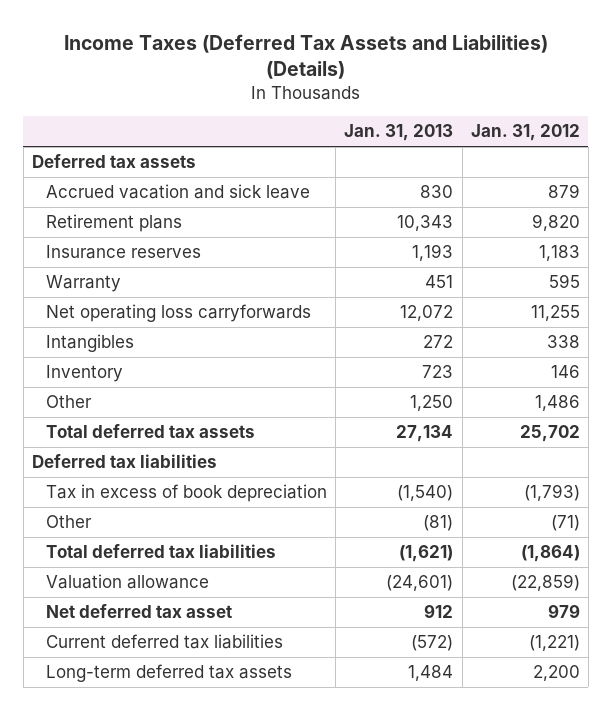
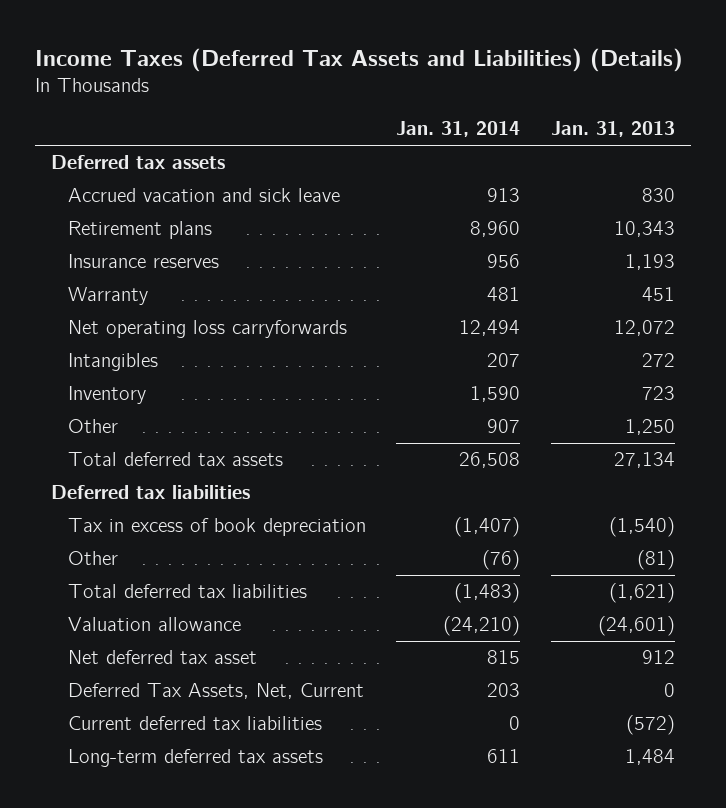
[470,124,580,142] Jan. 31, 2012 -> none
none -> [396,121,521,138] Jan. 31, 2014
none -> [67,683,364,700] Deferred Tax Assets, Net, Current

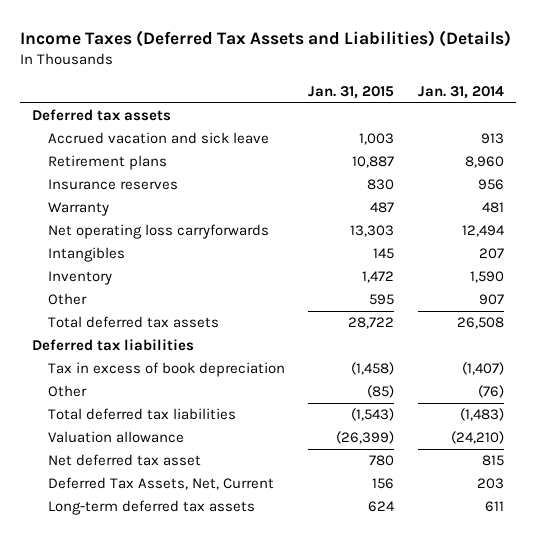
[551,121,676,138] Jan. 31, 2013 -> none
none -> [308,85,395,99] Jan. 31, 2015
[67,716,322,731] Current deferred tax liabilities -> none

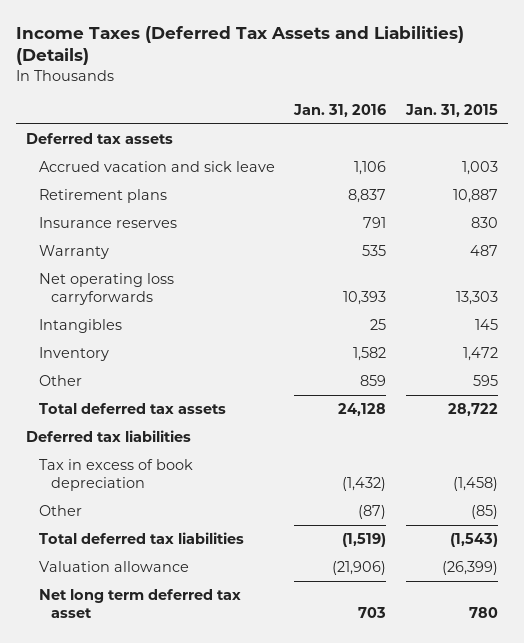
[417,85,504,99] Jan. 31, 2014 -> none
none -> [293,103,387,117] Jan. 31, 2016
[47,477,274,491] Deferred Tax Assets, Net, Current -> none
[47,500,255,516] Long-term deferred tax assets -> none
[47,454,201,467] Net deferred tax asset -> [38,589,241,619] Net long term deferred tax asset

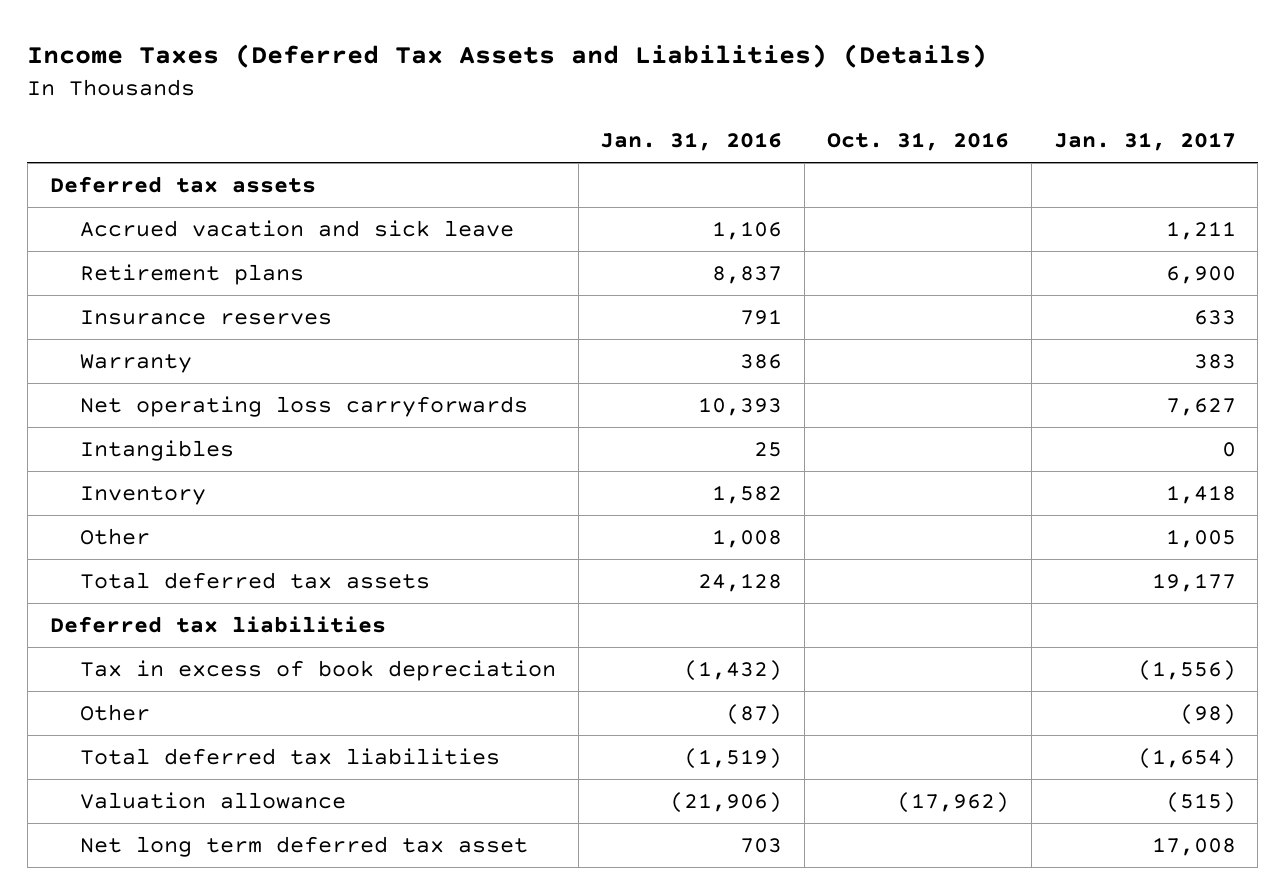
[404,103,498,117] Jan. 31, 2015 -> none
none -> [827,132,1010,152] Oct. 31, 2016
none -> [1053,132,1236,152] Jan. 31, 2017
[362,245,387,257] 535 -> [740,353,783,369] 386
[360,375,387,387] 859 -> [712,528,783,548] 1,008

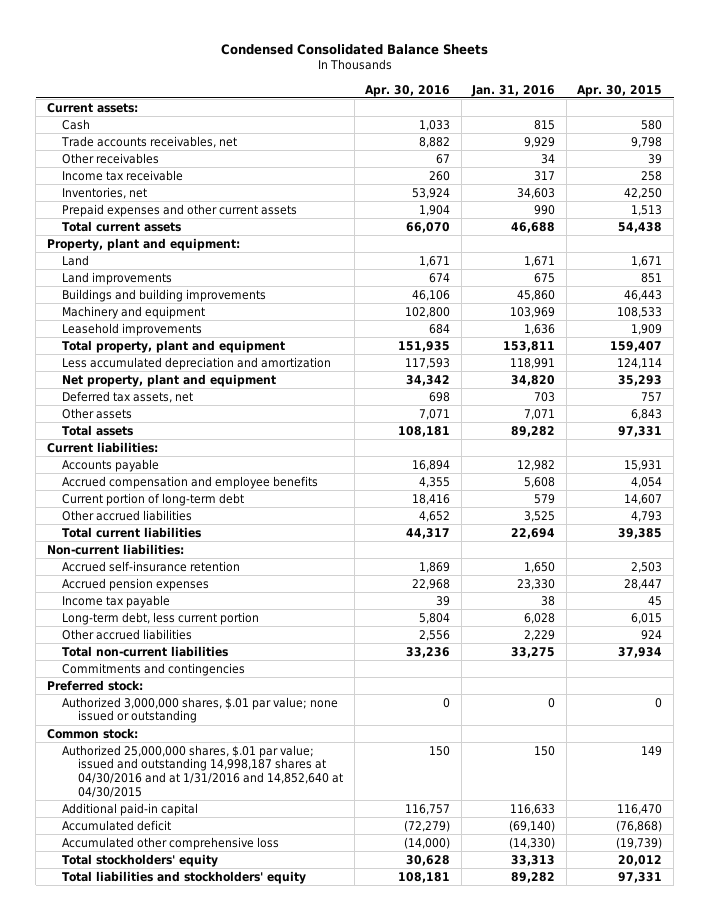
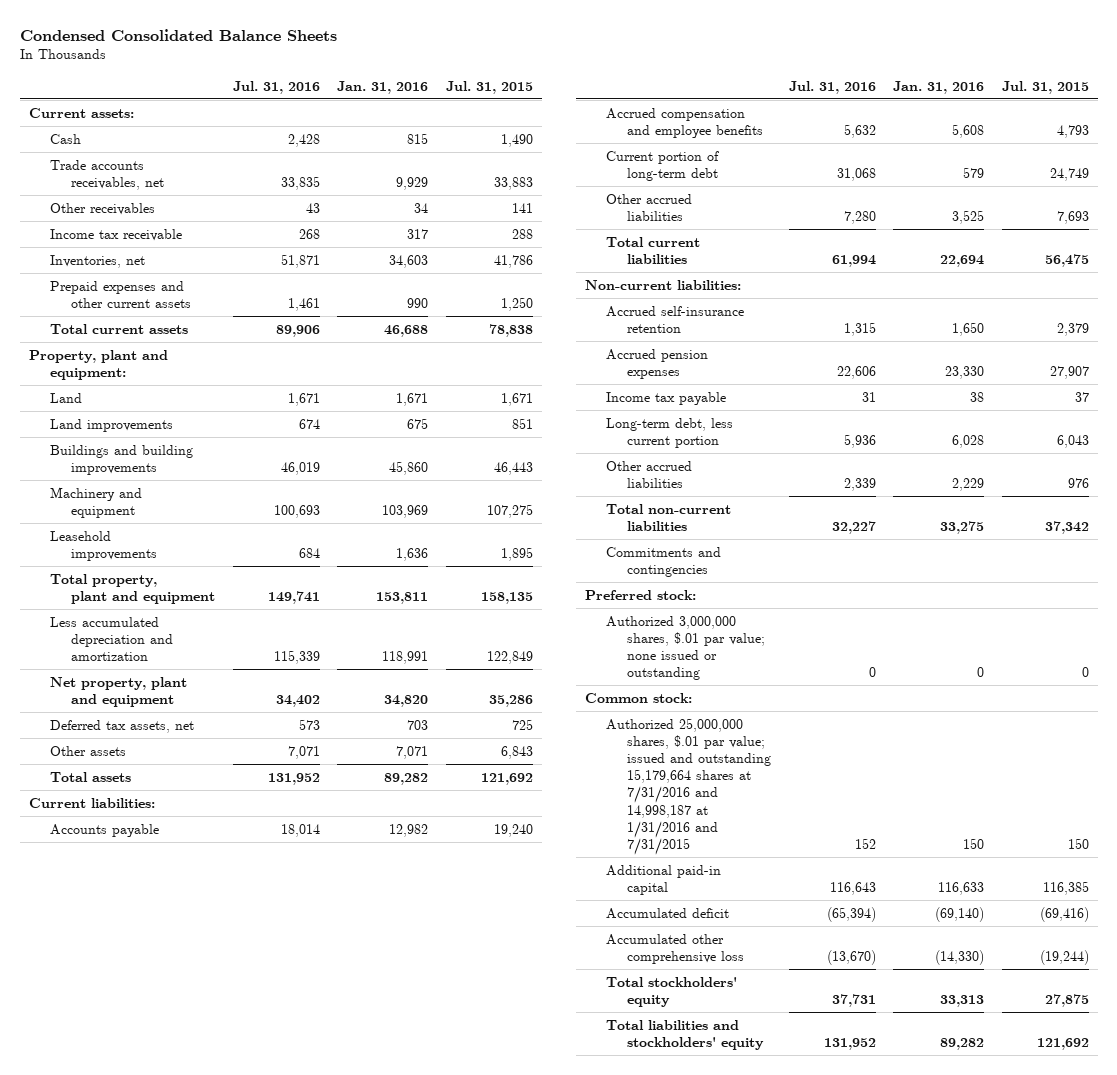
[365,84,451,97] Apr. 30, 2016 -> none
[577,84,663,97] Apr. 30, 2015 -> none
none -> [232,80,320,94] Jul. 31, 2016
none -> [445,80,533,94] Jul. 31, 2015
[62,744,344,798] Authorized 25,000,000 shares, $.01 par value; issued and outstanding 14,998,187 shares at 04/30/2016 and at 1/31/2016 and 14,852,640 at 04/30/2015 -> [605,717,772,855] Authorized 25,000,000 shares, $.01 par value; issued and outstanding 15,179,664 shares at 7/31/2016 and 14,998,187 at 1/31/2016 and 7/31/2015

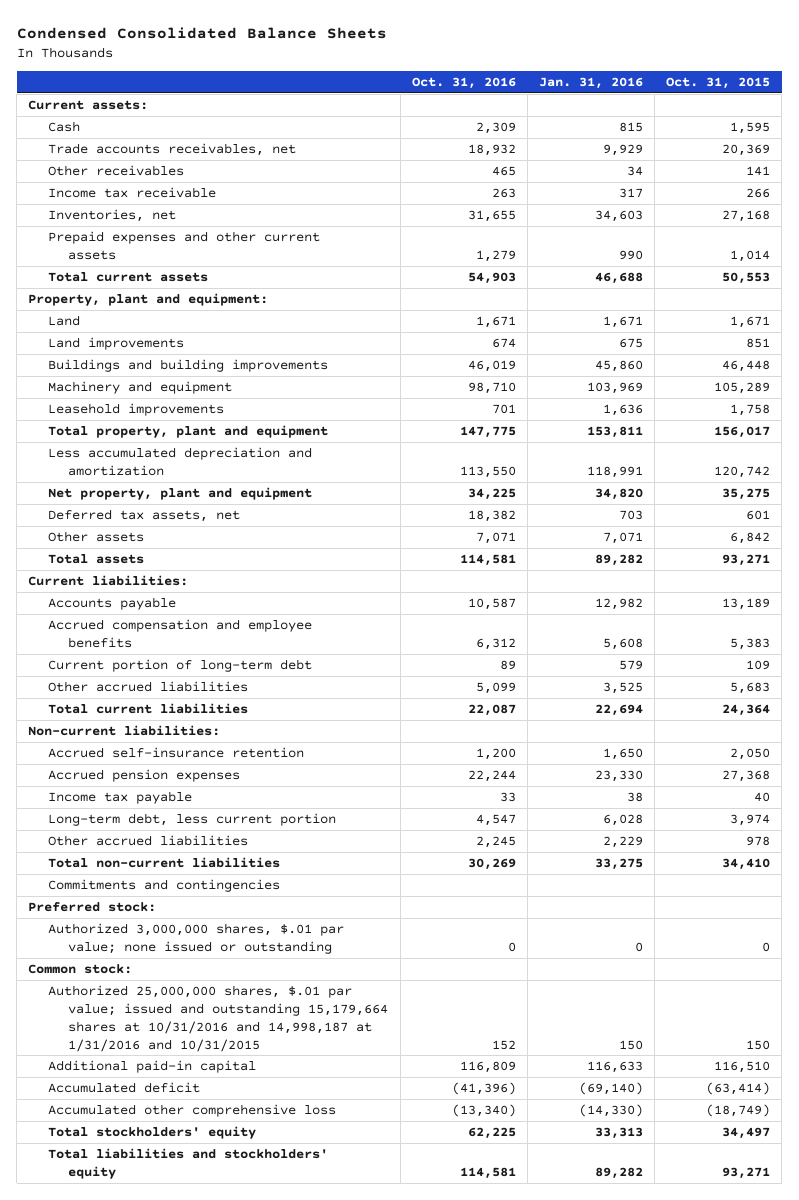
[232,80,320,94] Jul. 31, 2016 -> none
[445,80,533,94] Jul. 31, 2015 -> none
none -> [411,76,516,89] Oct. 31, 2016
none -> [666,76,771,89] Oct. 31, 2015
[605,717,772,855] Authorized 25,000,000 shares, $.01 par value; issued and outstanding 15,179,664 shares at 7/31/2016 and 14,998,187 at 1/31/2016 and 7/31/2015 -> [48,984,389,1052] Authorized 25,000,000 shares, $.01 par value; issued and outstanding 15,179,664 shares at 10/31/2016 and 14,998,187 at 1/31/2016 and 10/31/2015

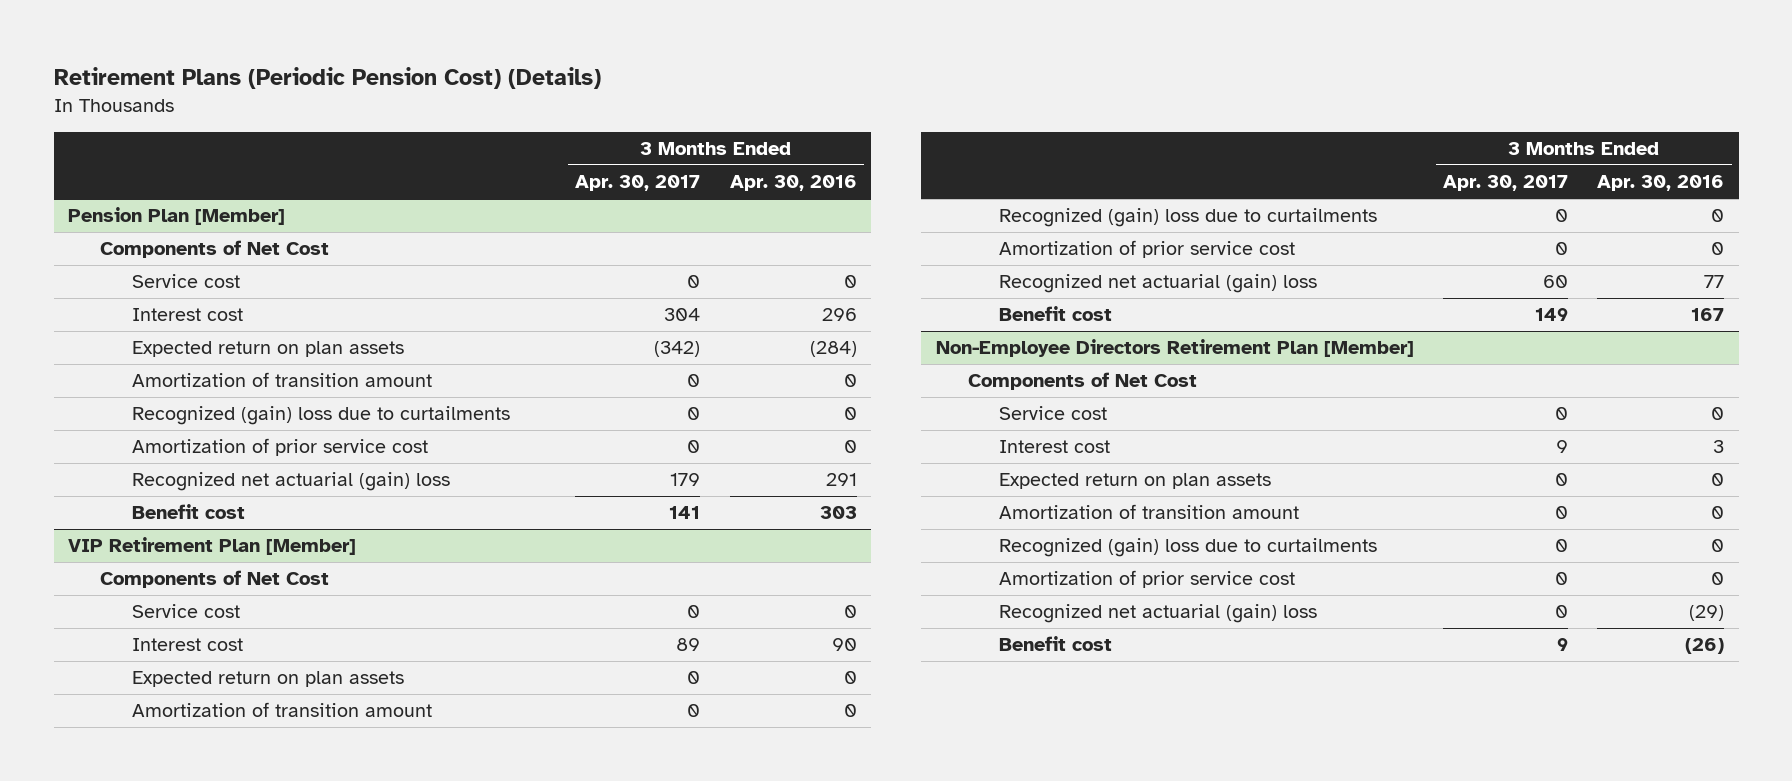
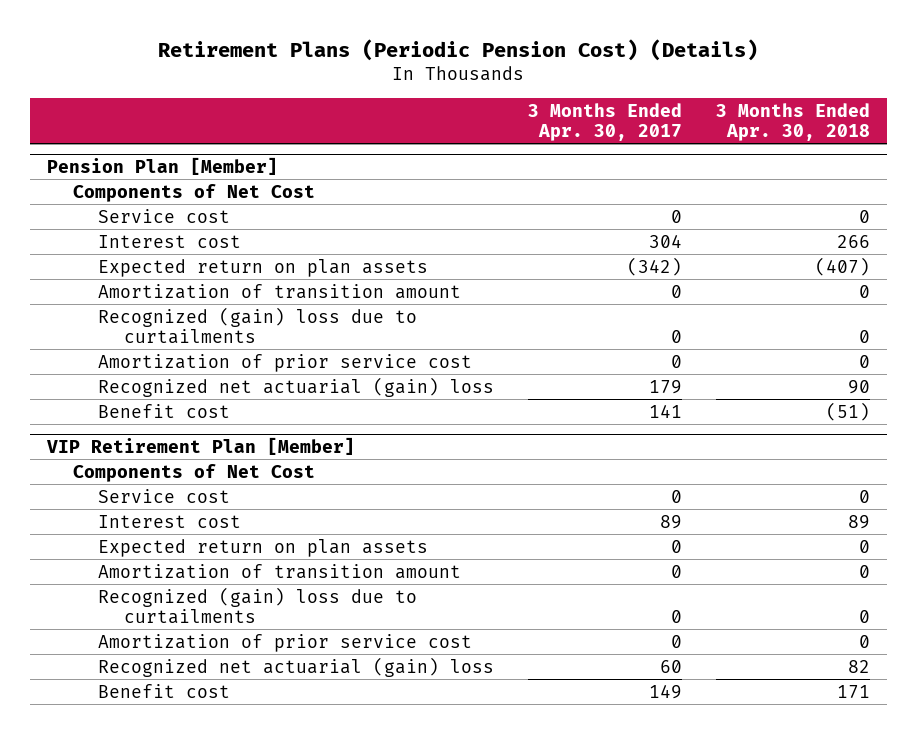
[729,175,857,192] Apr. 30, 2016 -> none
none -> [715,102,870,141] 3 Months Ended Apr. 30, 2018
[935,339,1414,358] Non-Employee Directors Retirement Plan [Member] -> none
[967,372,1197,391] Components of Net Cost -> none
[999,406,1108,421] Service cost -> none
[999,440,1111,454] Interest cost -> none
[999,473,1272,490] Expected return on plan assets -> none
[999,504,1300,520] Amortization of transition amount -> none
[999,538,1378,558] Recognized (gain) loss due to curtailments -> none
[999,570,1296,589] Amortization of prior service cost -> none
[999,604,1318,624] Recognized net actuarial (gain) loss -> none
[999,636,1113,652] Benefit cost -> none

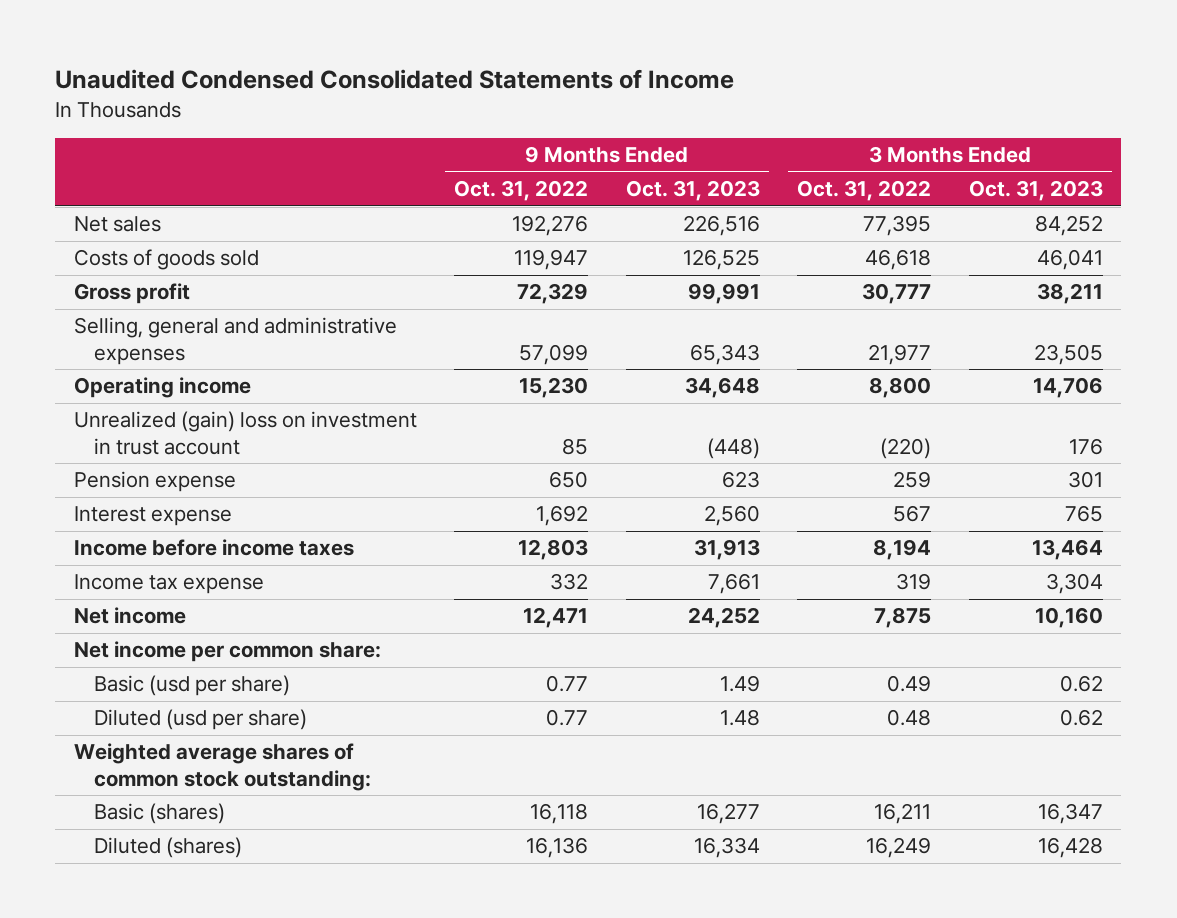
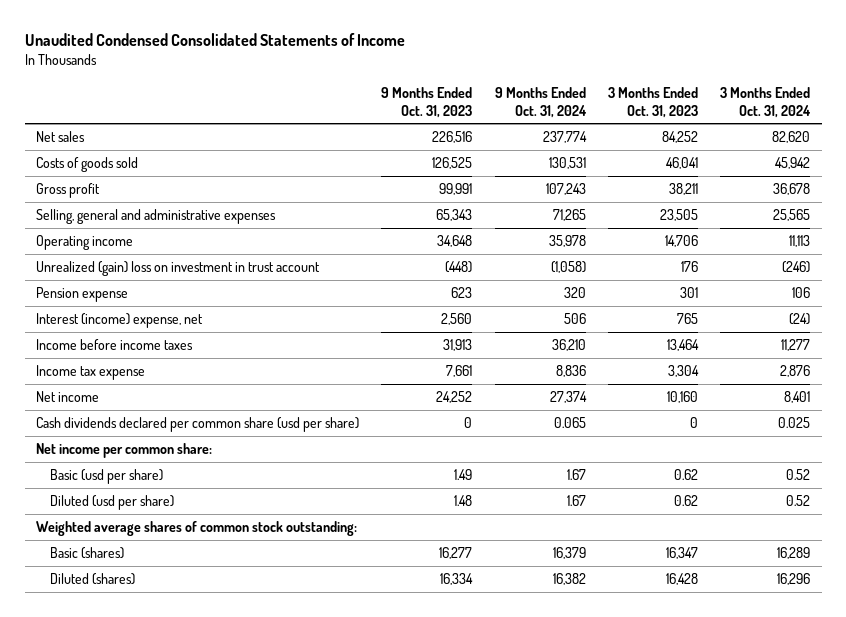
[454,180,589,202] Oct. 31, 2022 -> none
[797,180,932,202] Oct. 31, 2022 -> none
none -> [494,86,587,118] 9 Months Ended Oct. 31, 2024
none -> [720,86,812,118] 3 Months Ended Oct. 31, 2024
[74,506,233,527] Interest expense -> [35,313,203,329] Interest (income) expense, net
none -> [35,417,359,433] Cash dividends declared per common share (usd per share)

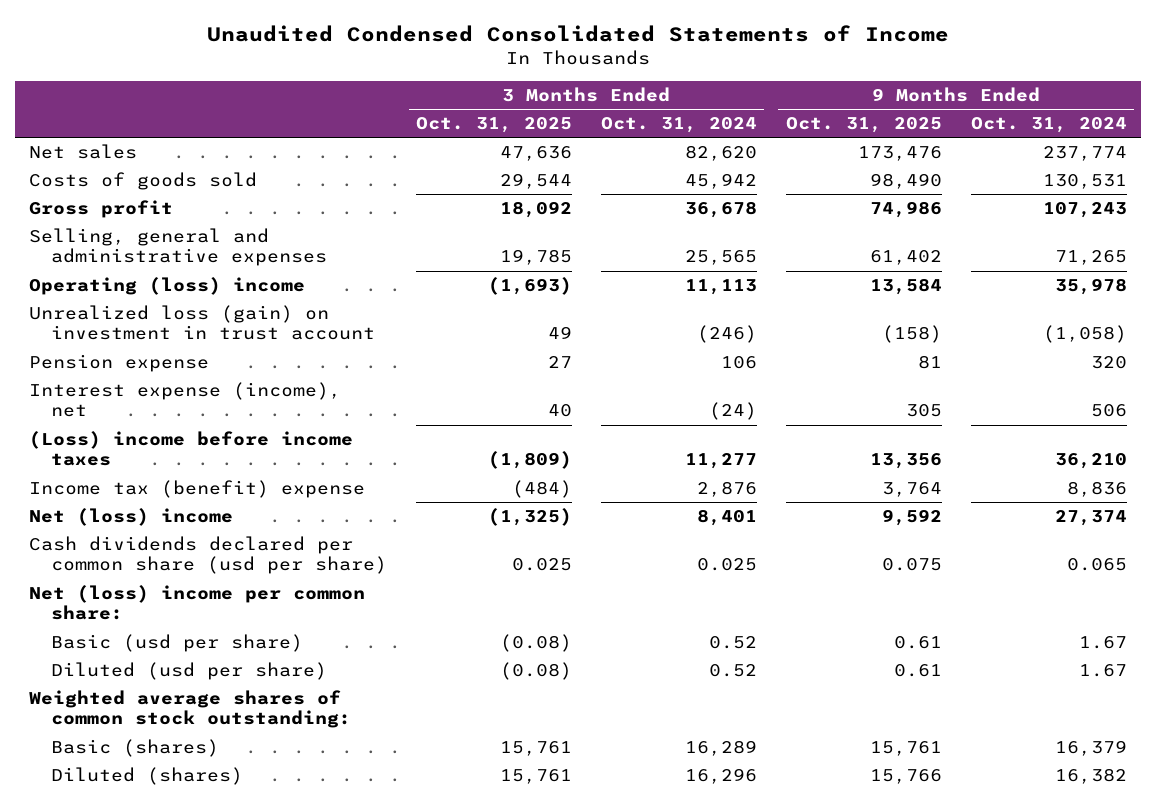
[381,86,473,118] 9 Months Ended Oct. 31, 2023 -> none
[608,86,699,118] 3 Months Ended Oct. 31, 2023 -> none
none -> [415,117,572,134] Oct. 31, 2025
none -> [785,117,942,134] Oct. 31, 2025
[35,235,133,251] Operating income -> [29,277,306,296] Operating (loss) income
[35,261,320,277] Unrealized (gain) loss on investment in trust account -> [29,305,375,341] Unrealized loss (gain) on investment in trust account
[35,313,203,329] Interest (income) expense, net -> [29,382,342,418] Interest expense (income), net
[35,339,193,351] Income before income taxes -> [29,431,354,467] (Loss) income before income taxes
[35,365,145,381] Income tax expense -> [29,480,366,499] Income tax (benefit) expense
[35,391,99,403] Net income -> [29,508,234,527] Net (loss) income
[35,443,212,459] Net income per common share: -> [29,585,366,621] Net (loss) income per common share:

